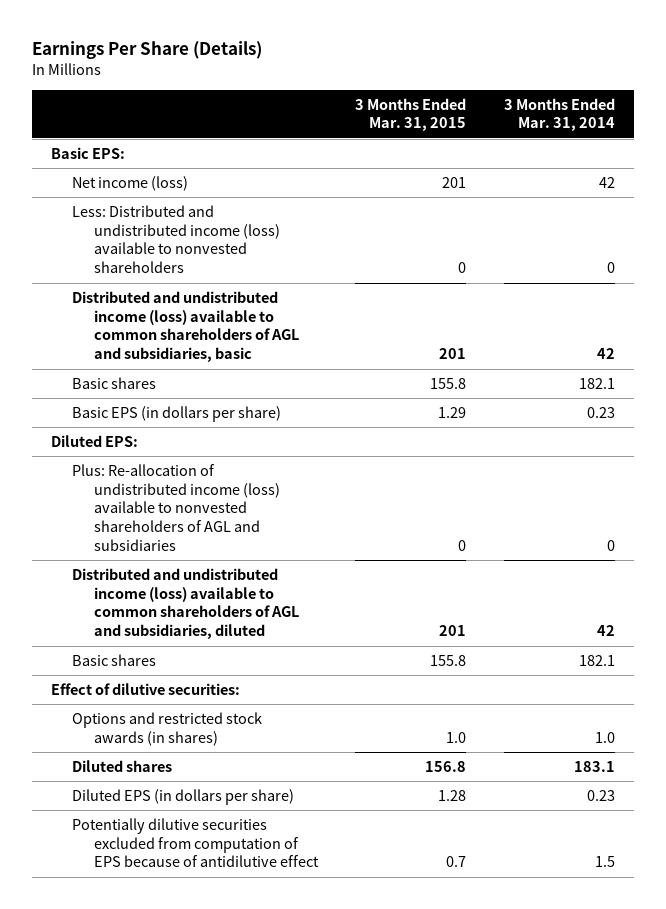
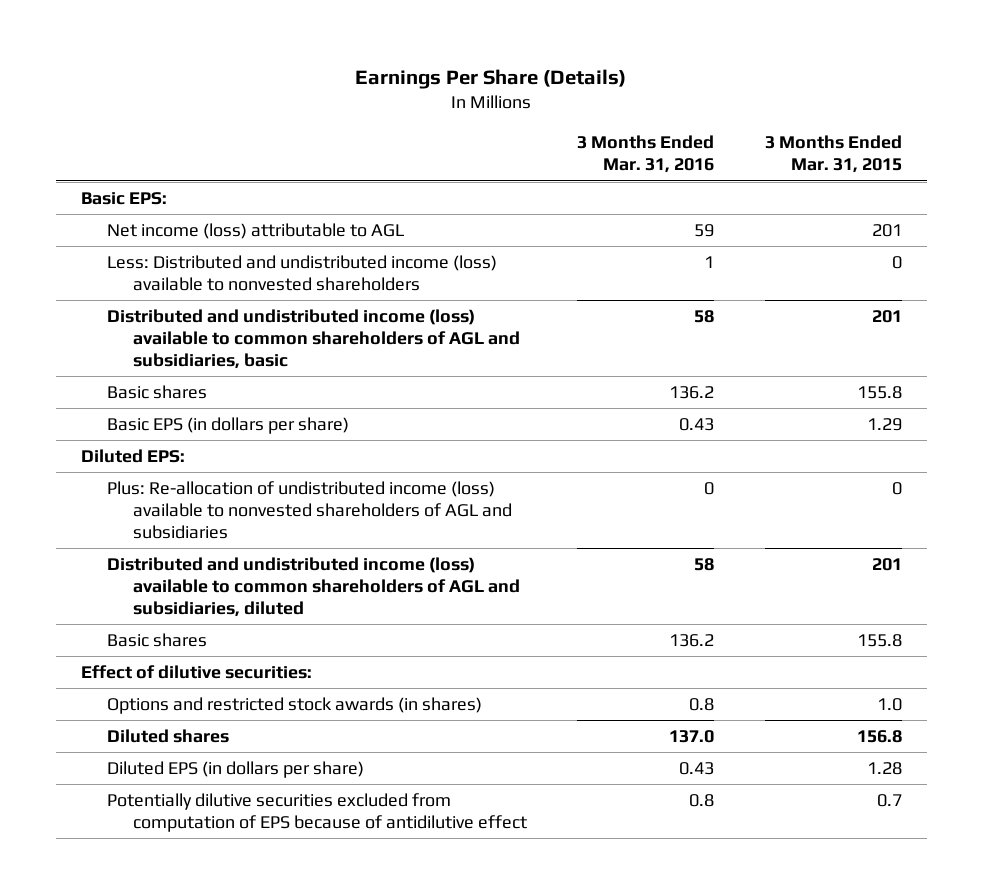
[503,97,615,132] 3 Months Ended Mar. 31, 2014 -> none
none -> [577,135,715,174] 3 Months Ended Mar. 31, 2016
[72,176,189,192] Net income (loss) -> [107,223,405,240] Net income (loss) attributable to AGL

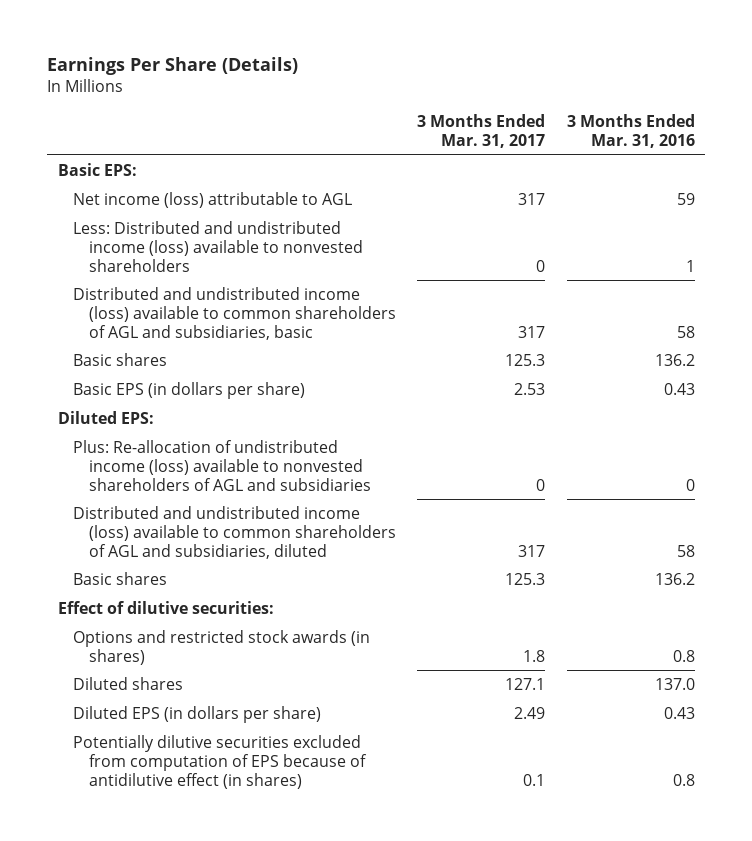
[764,135,902,174] 3 Months Ended Mar. 31, 2015 -> none
none -> [417,113,546,148] 3 Months Ended Mar. 31, 2017
[107,793,528,832] Potentially dilutive securities excluded from computation of EPS because of antidilutive effect -> [73,734,367,789] Potentially dilutive securities excluded from computation of EPS because of antidilutive effect (in shares)

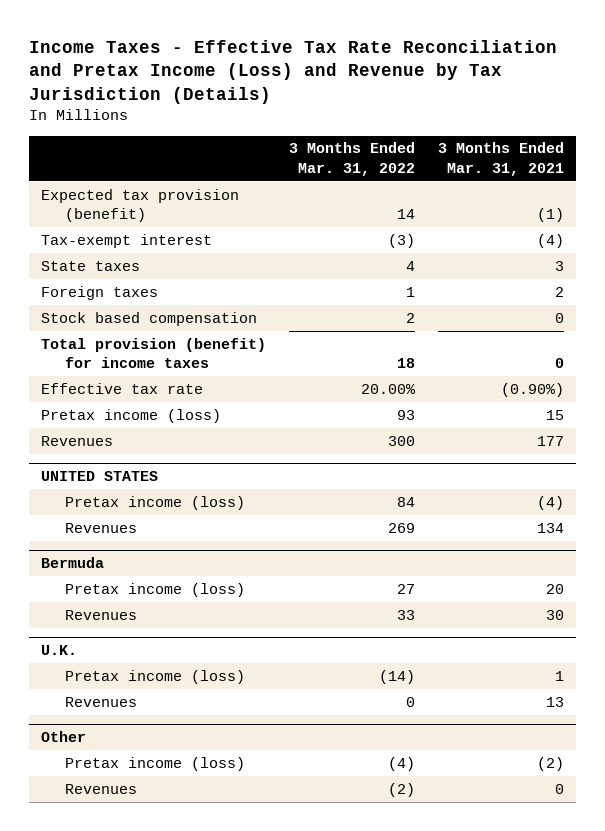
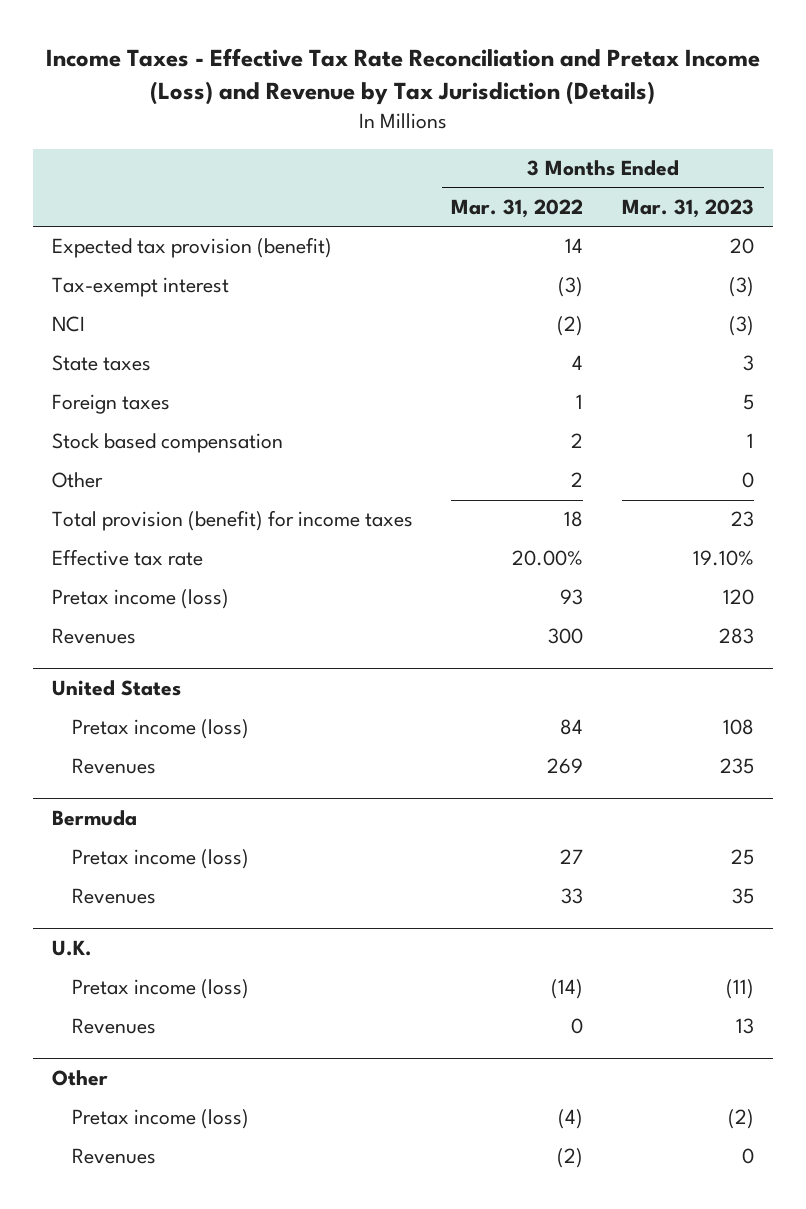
[438,142,565,176] 3 Months Ended Mar. 31, 2021 -> none
none -> [621,198,754,218] Mar. 31, 2023
none -> [51,316,85,333] NCI
none -> [51,472,103,489] Other
[41,471,159,482] UNITED STATES -> [51,680,181,697] United States

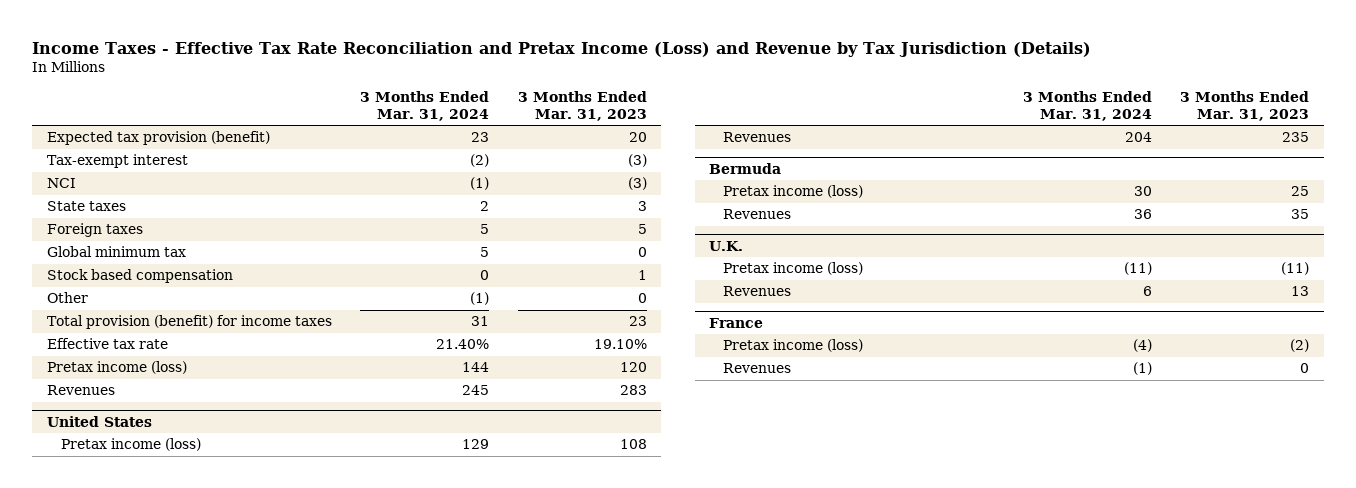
[451,198,584,218] Mar. 31, 2022 -> none
none -> [360,90,490,121] 3 Months Ended Mar. 31, 2024
none -> [46,246,186,258] Global minimum tax
[51,1070,108,1087] Other -> none
none -> [709,317,764,328] France

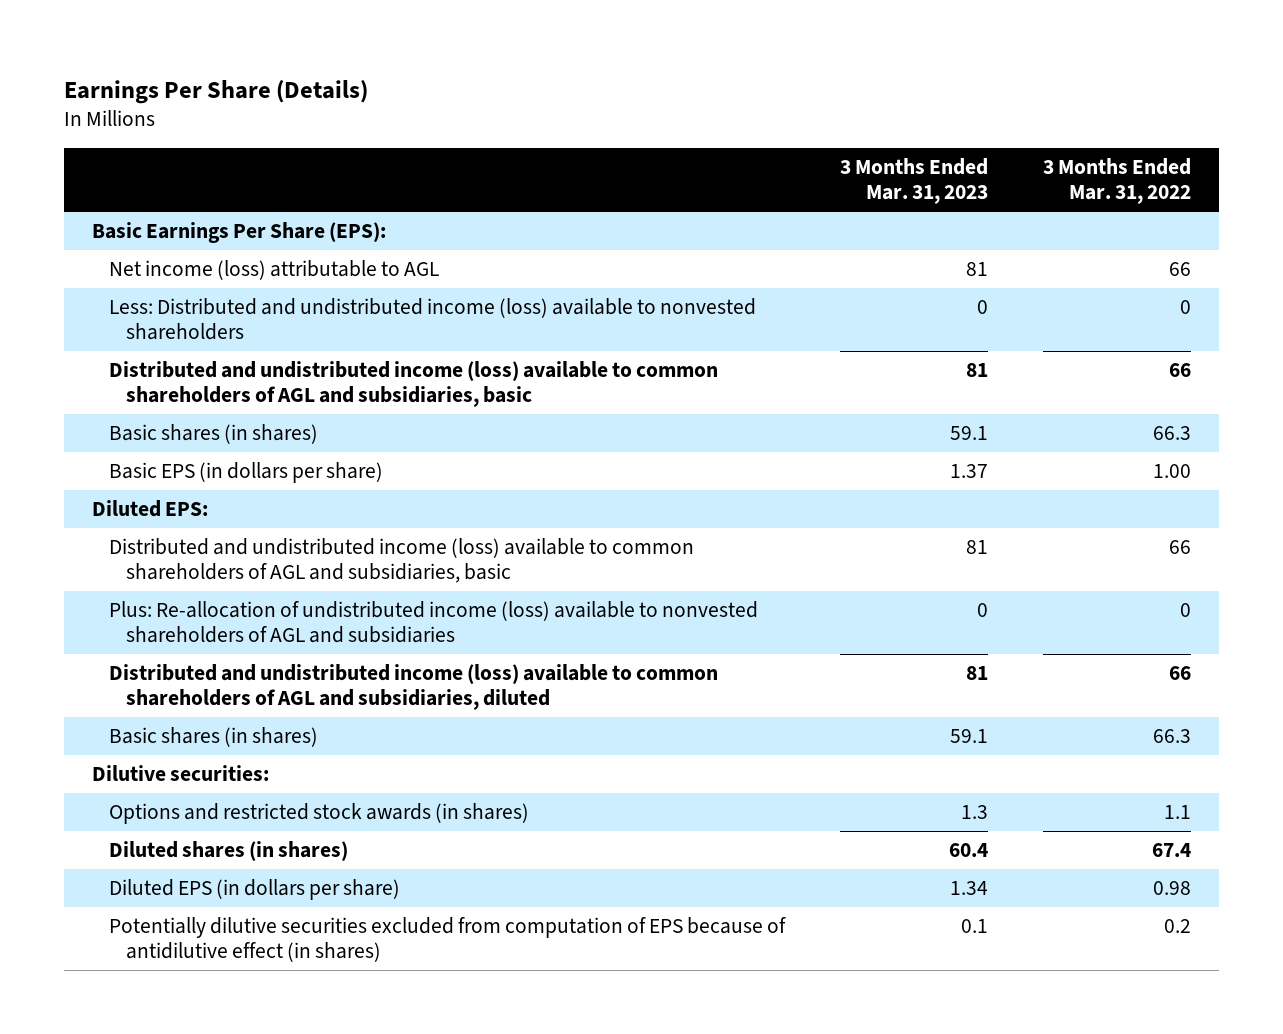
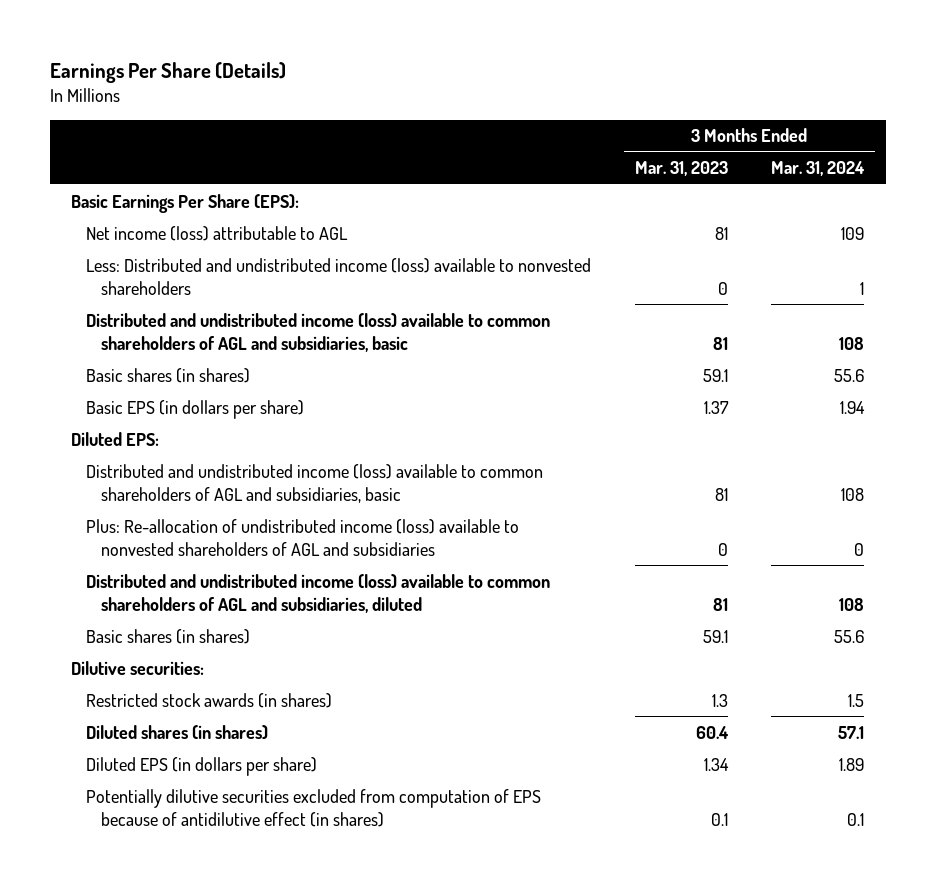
[1043,157,1192,205] 3 Months Ended Mar. 31, 2022 -> none
none -> [770,161,865,177] Mar. 31, 2024
[109,802,530,824] Options and restricted stock awards (in shares) -> [86,692,333,708] Restricted stock awards (in shares)

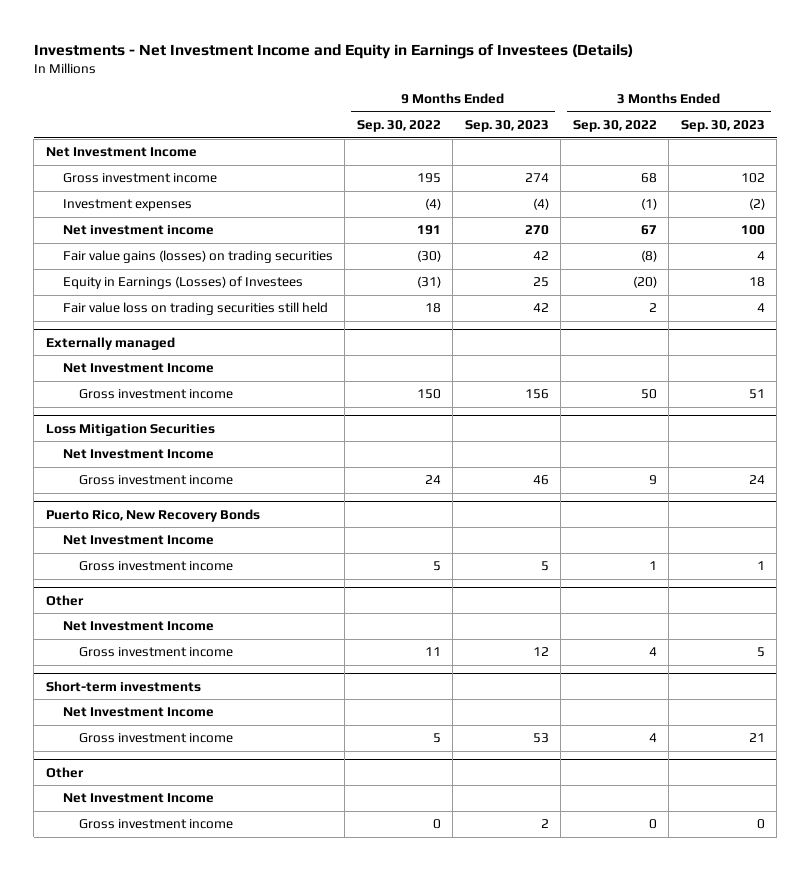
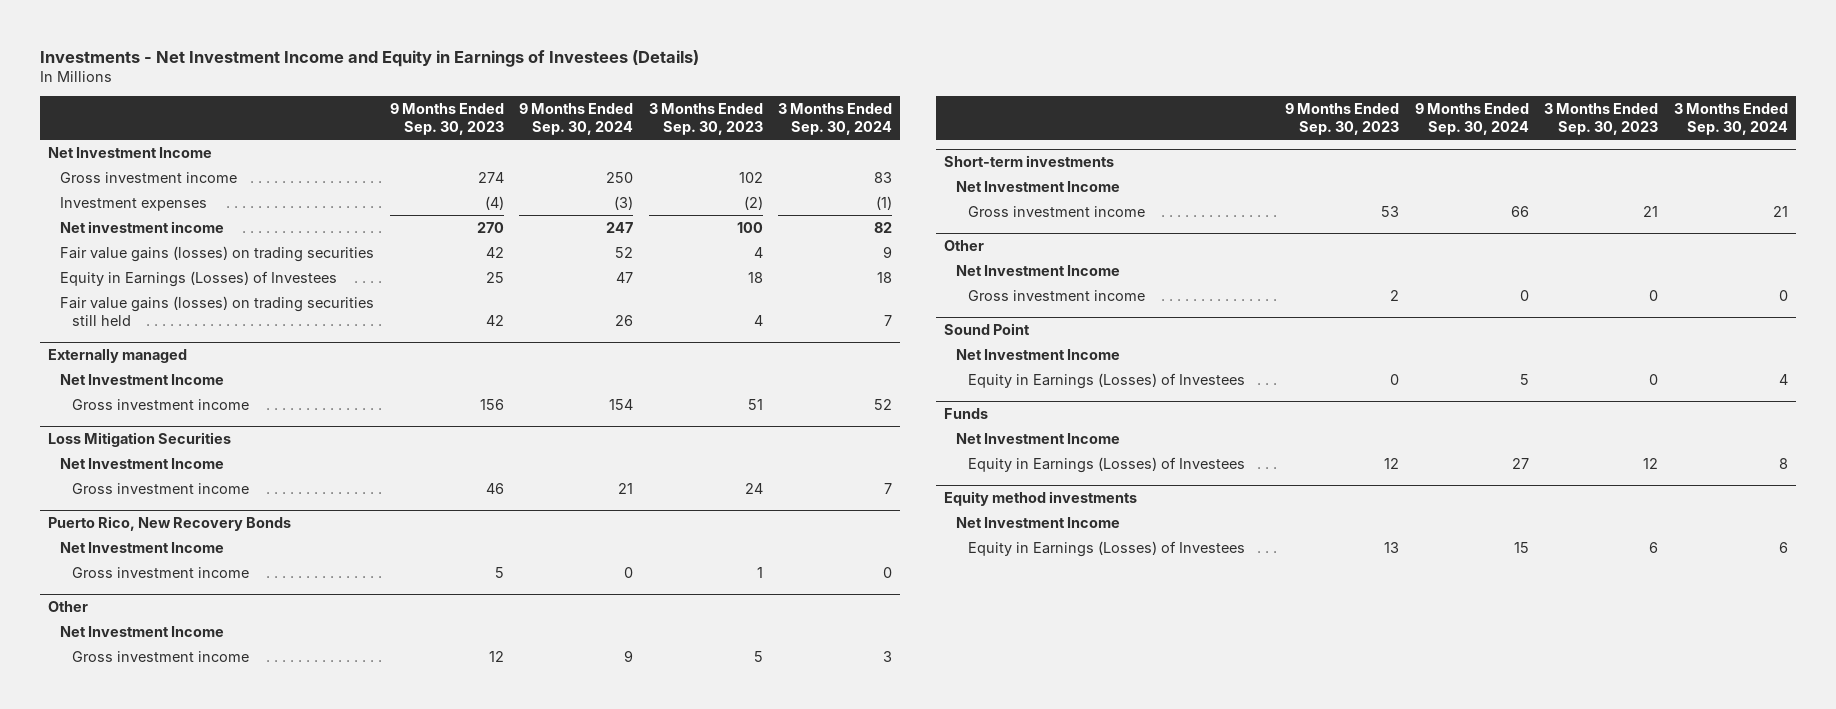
[356,120,441,133] Sep. 30, 2022 -> none
[572,120,657,133] Sep. 30, 2022 -> none
none -> [519,102,634,136] 9 Months Ended Sep. 30, 2024
none -> [778,102,893,136] 3 Months Ended Sep. 30, 2024
[62,302,328,316] Fair value loss on trading securities still held -> [60,295,375,326] Fair value gains (losses) on trading securities still held
none -> [943,322,1030,335] Sound Point
none -> [955,348,1120,360] Net Investment Income
none -> [967,372,1245,389] Equity in Earnings (Losses) of Investees
none -> [943,407,988,419] Funds
none -> [955,432,1120,444] Net Investment Income
none -> [967,456,1245,473] Equity in Earnings (Losses) of Investees
none -> [943,490,1137,506] Equity method investments
none -> [955,516,1120,528] Net Investment Income
none -> [967,540,1245,557] Equity in Earnings (Losses) of Investees

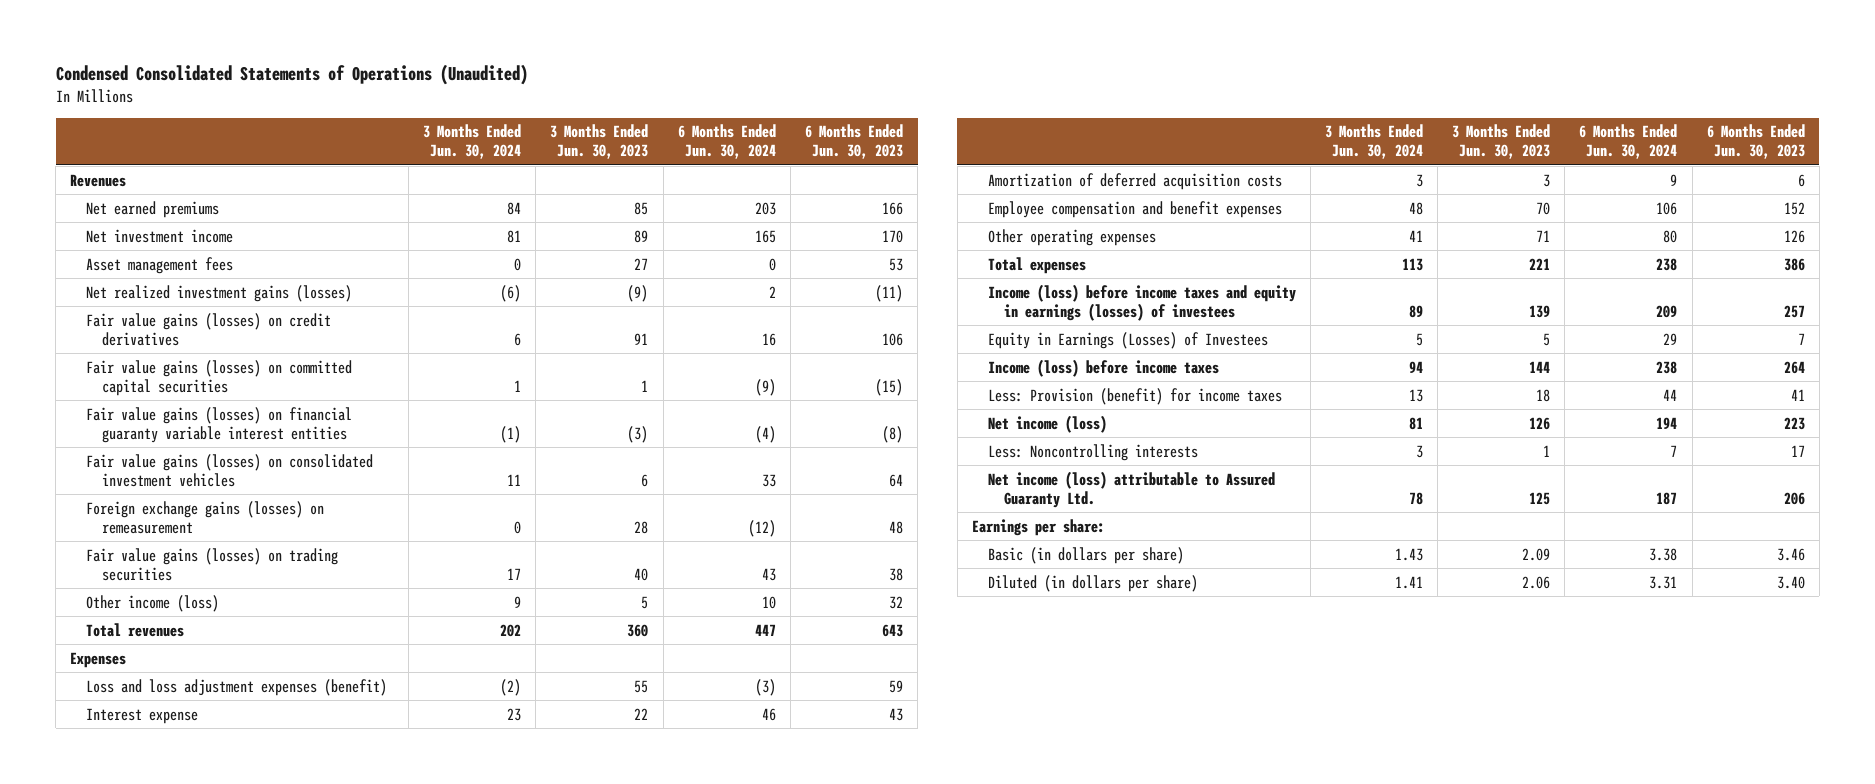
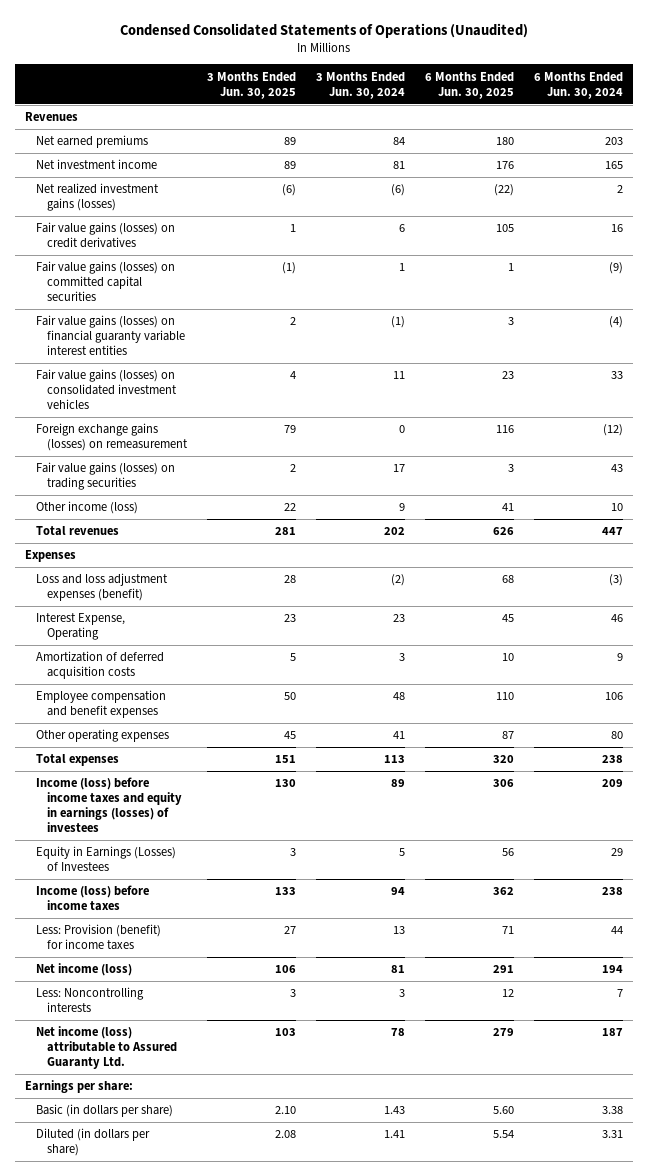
[550,124,649,160] 3 Months Ended Jun. 30, 2023 -> none
[804,124,903,160] 6 Months Ended Jun. 30, 2023 -> none
none -> [207,71,297,99] 3 Months Ended Jun. 30, 2025
none -> [424,71,514,99] 6 Months Ended Jun. 30, 2025
[85,256,233,274] Asset management fees -> none
[85,707,198,724] Interest expense -> [36,613,126,641] Interest Expense, Operating

